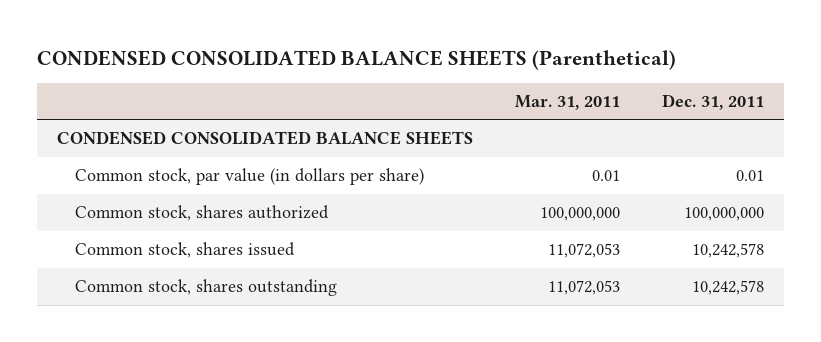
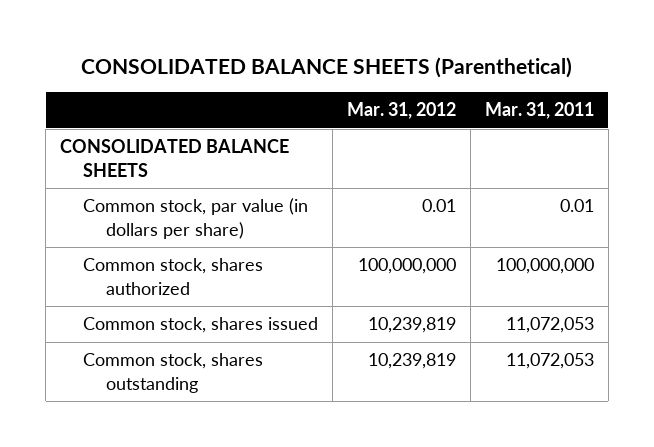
[36,49,676,70] CONDENSED CONSOLIDATED BALANCE SHEETS (Parenthetical) -> [80,56,572,78] CONSOLIDATED BALANCE SHEETS (Parenthetical)
[661,93,764,110] Dec. 31, 2011 -> none
none -> [346,102,456,120] Mar. 31, 2012
[57,131,474,146] CONDENSED CONSOLIDATED BALANCE SHEETS -> [60,139,290,177] CONSOLIDATED BALANCE SHEETS

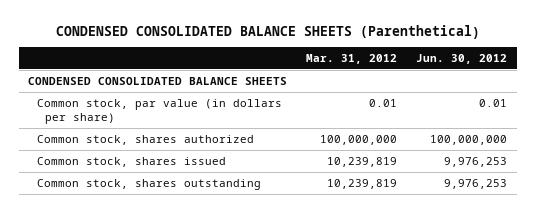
[80,56,572,78] CONSOLIDATED BALANCE SHEETS (Parenthetical) -> [55,24,480,39] CONDENSED CONSOLIDATED BALANCE SHEETS (Parenthetical)
[484,102,594,120] Mar. 31, 2011 -> none
none -> [416,54,508,65] Jun. 30, 2012
[60,139,290,177] CONSOLIDATED BALANCE SHEETS -> [28,76,288,85] CONDENSED CONSOLIDATED BALANCE SHEETS

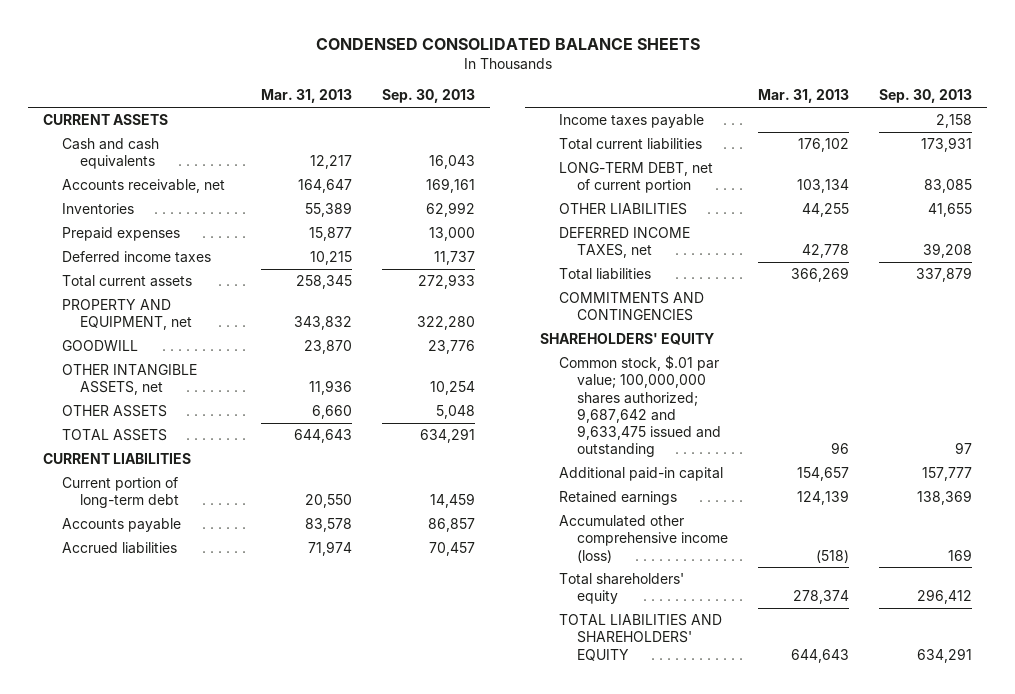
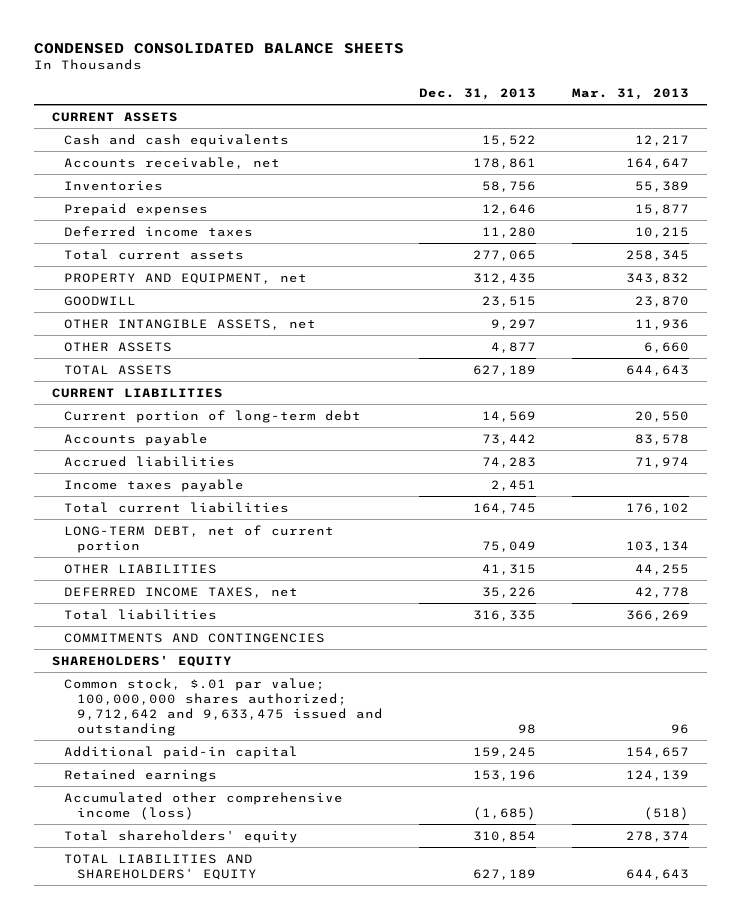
[382,89,476,104] Sep. 30, 2013 -> none
none -> [419,88,537,101] Dec. 31, 2013
[558,355,722,458] Common stock, $.01 par value; 100,000,000 shares authorized; 9,687,642 and 9,633,475 issued and outstanding -> [64,677,383,737] Common stock, $.01 par value; 100,000,000 shares authorized; 9,712,642 and 9,633,475 issued and outstanding

